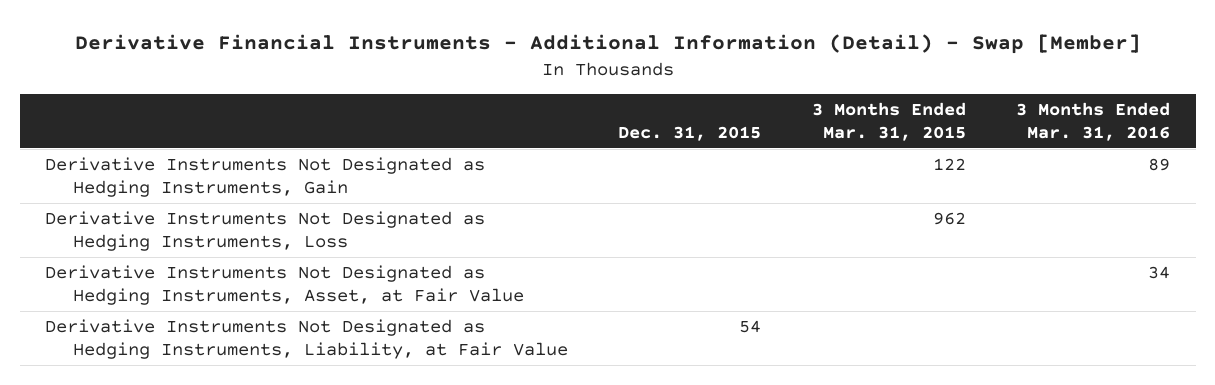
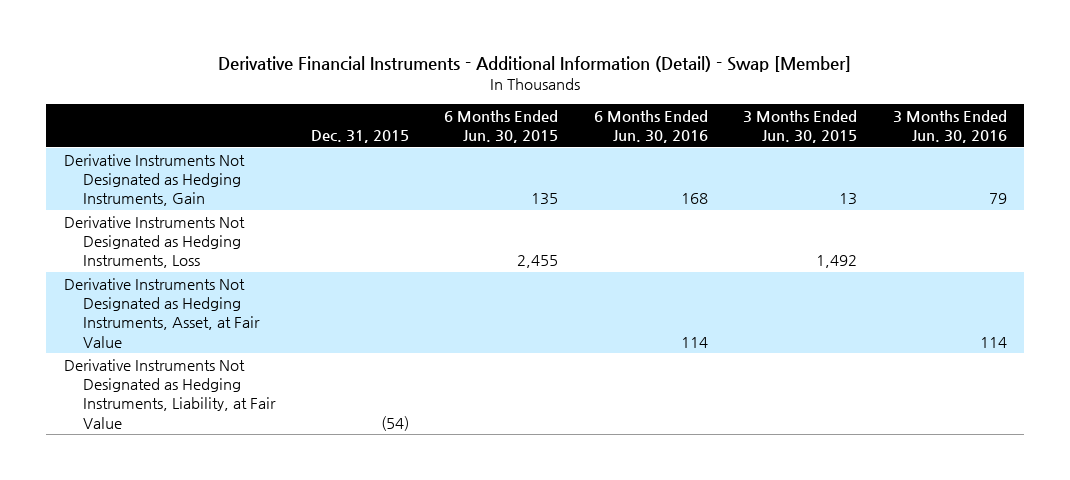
[811,101,966,141] 3 Months Ended Mar. 31, 2015 -> none
[1016,101,1171,141] 3 Months Ended Mar. 31, 2016 -> none
none -> [444,109,559,143] 6 Months Ended Jun. 30, 2015
none -> [593,109,708,143] 6 Months Ended Jun. 30, 2016
none -> [743,109,858,143] 3 Months Ended Jun. 30, 2015
none -> [892,109,1007,143] 3 Months Ended Jun. 30, 2016
[739,320,762,334] 54 -> [380,415,409,431] (54)

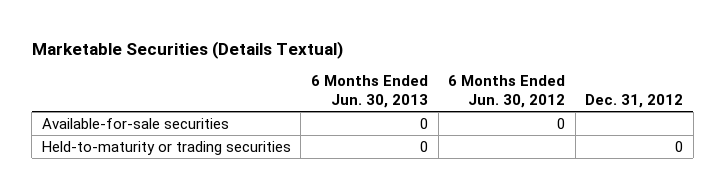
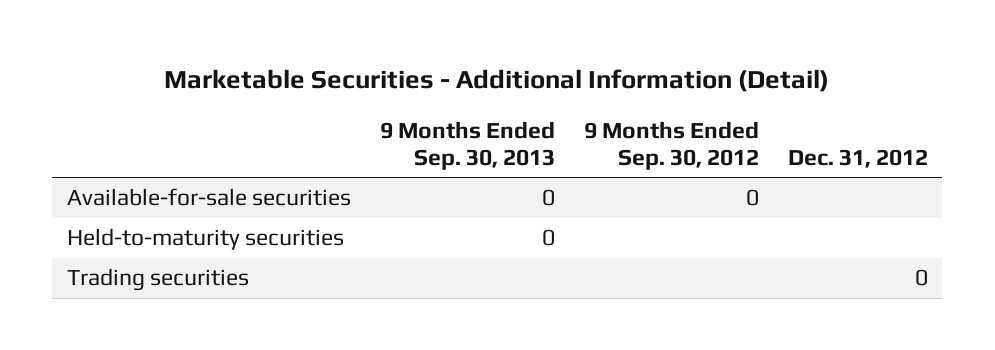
[31,40,343,59] Marketable Securities (Details Textual) -> [164,68,830,92] Marketable Securities - Additional Information (Detail)
[310,75,428,108] 6 Months Ended Jun. 30, 2013 -> none
[448,75,566,108] 6 Months Ended Jun. 30, 2012 -> none
none -> [379,120,555,170] 9 Months Ended Sep. 30, 2013
none -> [583,120,759,170] 9 Months Ended Sep. 30, 2012
none -> [66,228,344,251] Held-to-maturity securities
[41,140,291,155] Held-to-maturity or trading securities -> [66,268,249,292] Trading securities

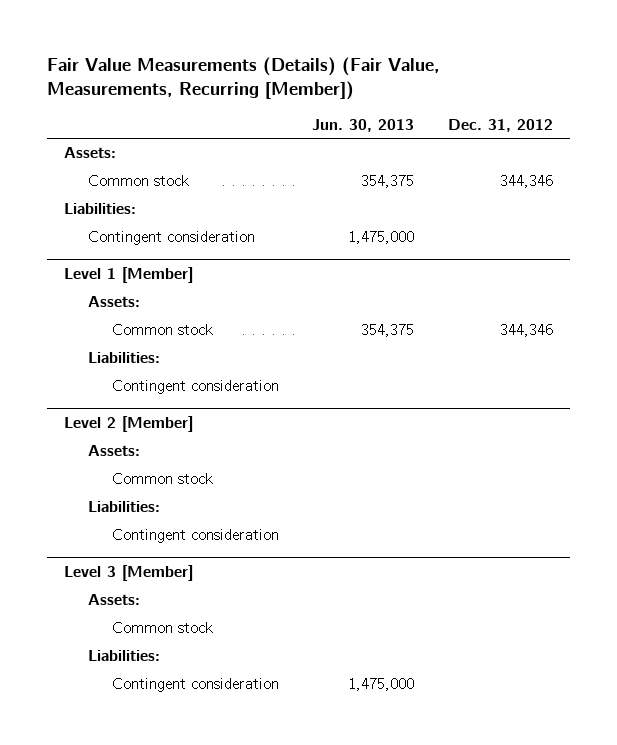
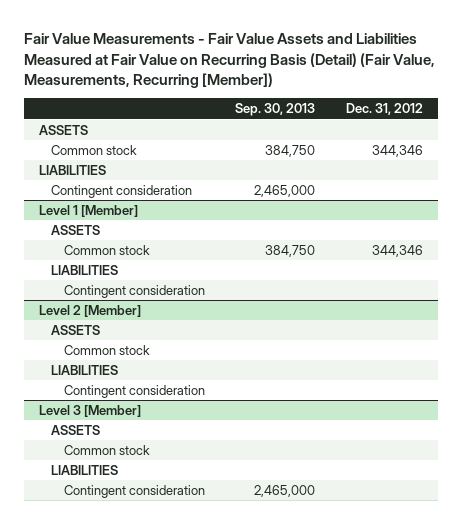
[47,57,441,100] Fair Value Measurements (Details) (Fair Value, Measurements, Recurring [Member]) -> [23,33,435,89] Fair Value Measurements - Fair Value Assets and Liabilities Measured at Fair Value on Recurring Basis (Detail) (Fair Value, Measurements, Recurring [Member])
[312,118,415,132] Jun. 30, 2013 -> none
none -> [235,103,316,117] Sep. 30, 2013
[64,147,117,159] Assets: -> [38,124,88,135] ASSETS
[64,203,137,215] Liabilities: -> [38,164,106,175] LIABILITIES
[87,296,140,308] Assets: -> [51,224,101,235] ASSETS
[87,352,160,364] Liabilities: -> [51,264,119,275] LIABILITIES
[87,445,140,457] Assets: -> [51,324,101,335] ASSETS
[87,501,160,513] Liabilities: -> [51,364,119,375] LIABILITIES
[87,594,140,606] Assets: -> [51,424,101,435] ASSETS
[87,650,160,662] Liabilities: -> [51,464,119,475] LIABILITIES

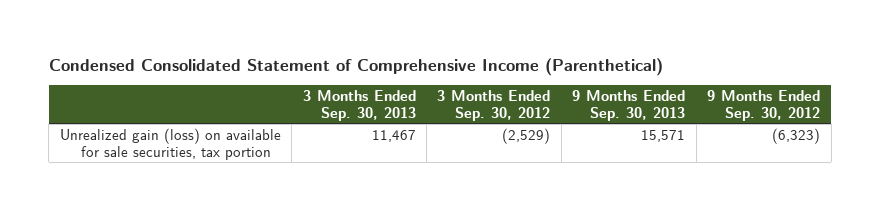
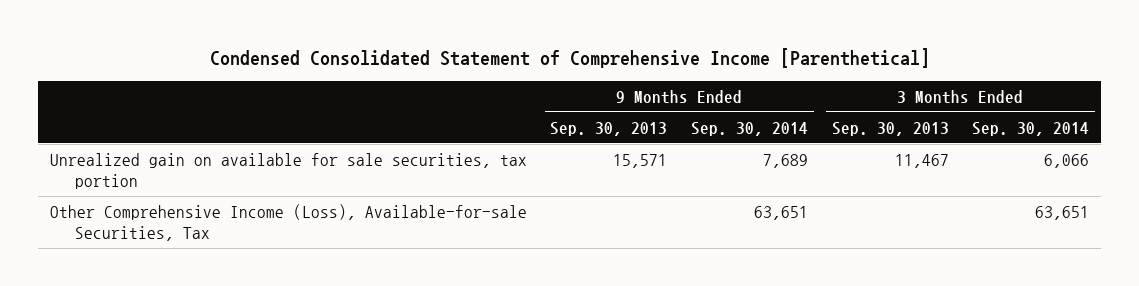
[48,57,663,76] Condensed Consolidated Statement of Comprehensive Income (Parenthetical) -> [209,48,930,69] Condensed Consolidated Statement of Comprehensive Income [Parenthetical]
[437,89,551,121] 3 Months Ended Sep. 30, 2012 -> none
[707,89,821,121] 9 Months Ended Sep. 30, 2012 -> none
none -> [691,121,809,136] Sep. 30, 2014
none -> [972,121,1090,136] Sep. 30, 2014
[59,127,281,160] Unrealized gain (loss) on available for sale securities, tax portion -> [49,152,527,190] Unrealized gain on available for sale securities, tax portion
none -> [49,203,527,242] Other Comprehensive Income (Loss), Available-for-sale Securities, Tax

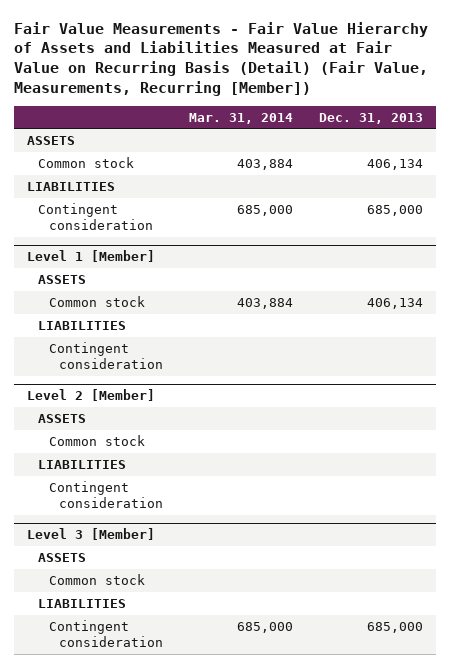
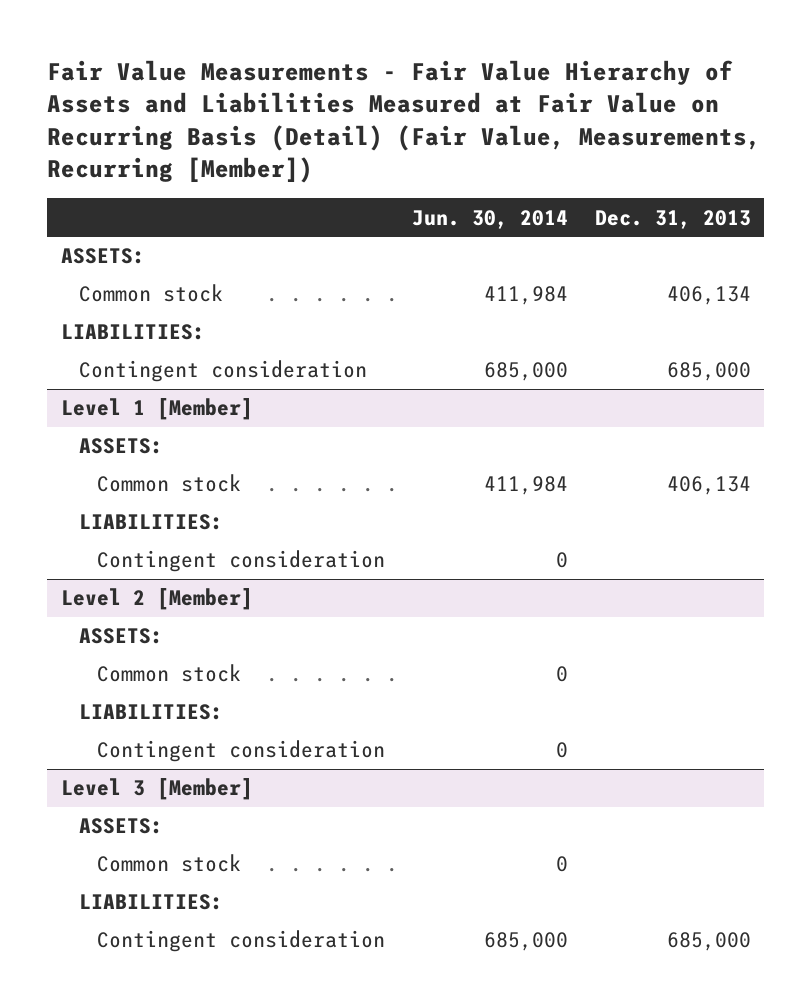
[189,112,294,124] Mar. 31, 2014 -> none
none -> [411,209,568,229] Jun. 30, 2014
[26,136,75,146] ASSETS -> [61,248,146,265] ASSETS:
[26,182,115,192] LIABILITIES -> [61,324,206,341] LIABILITIES:
[37,275,86,285] ASSETS -> [78,438,163,455] ASSETS:
[37,321,126,331] LIABILITIES -> [78,514,223,531] LIABILITIES:
[37,414,86,424] ASSETS -> [78,628,163,645] ASSETS:
[37,460,126,470] LIABILITIES -> [78,704,223,721] LIABILITIES:
[37,553,86,563] ASSETS -> [78,818,163,835] ASSETS:
[37,599,126,609] LIABILITIES -> [78,894,223,911] LIABILITIES:

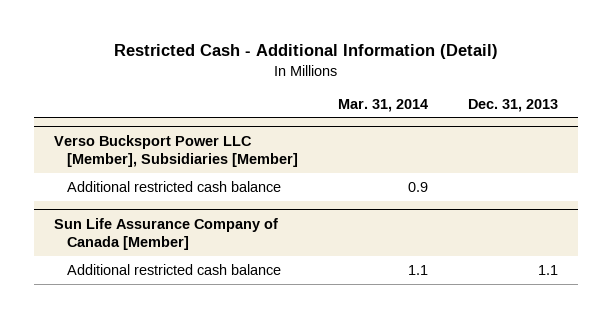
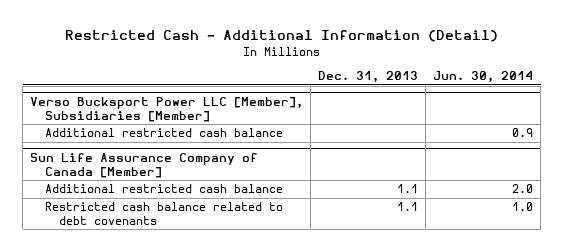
[338,98,429,112] Mar. 31, 2014 -> none
none -> [433,71,534,84] Jun. 30, 2014
none -> [44,202,283,225] Restricted cash balance related to debt covenants

